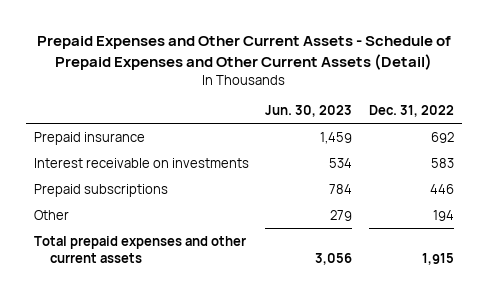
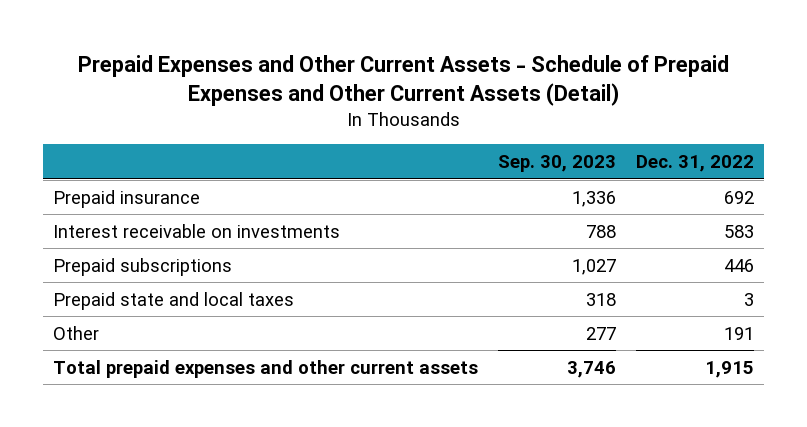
[265,105,353,118] Jun. 30, 2023 -> none
none -> [498,155,617,173] Sep. 30, 2023
none -> [53,291,295,310] Prepaid state and local taxes
[432,209,454,221] 194 -> [723,326,754,340] 191

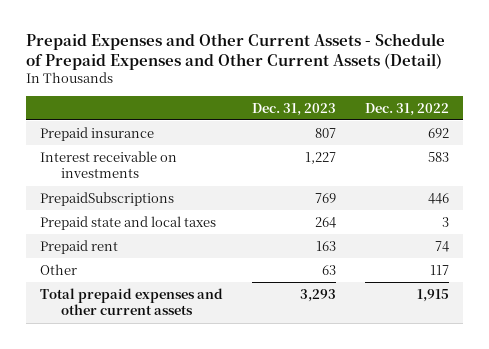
[498,155,617,173] Sep. 30, 2023 -> none
none -> [251,102,336,116] Dec. 31, 2023
[53,257,233,276] Prepaid subscriptions -> [39,191,174,206] PrepaidSubscriptions
none -> [39,239,118,254] Prepaid rent
[723,326,754,340] 191 -> [429,264,449,275] 117

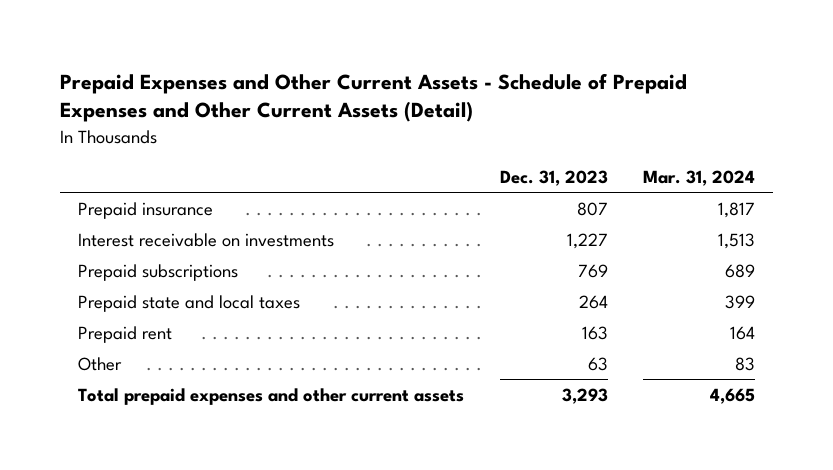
[364,102,449,116] Dec. 31, 2022 -> none
none -> [643,169,756,186] Mar. 31, 2024
[39,191,174,206] PrepaidSubscriptions -> [77,263,238,281] Prepaid subscriptions

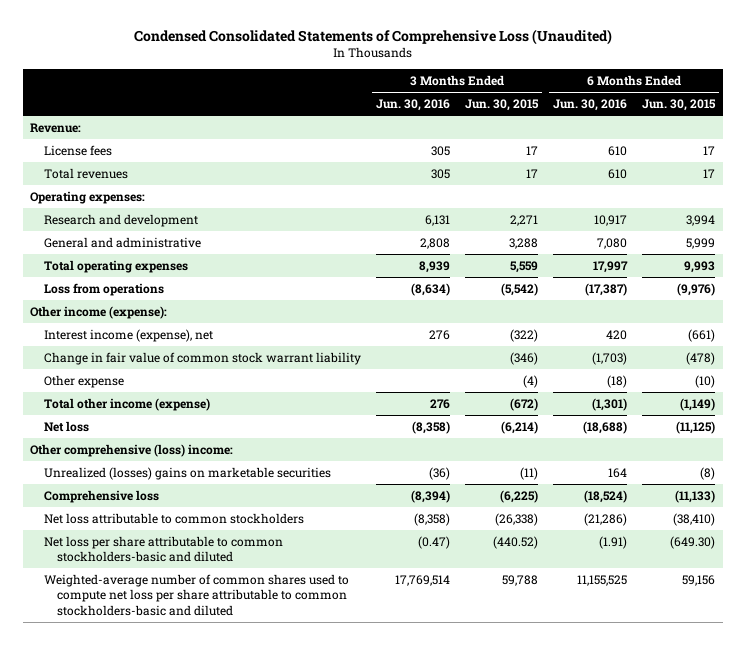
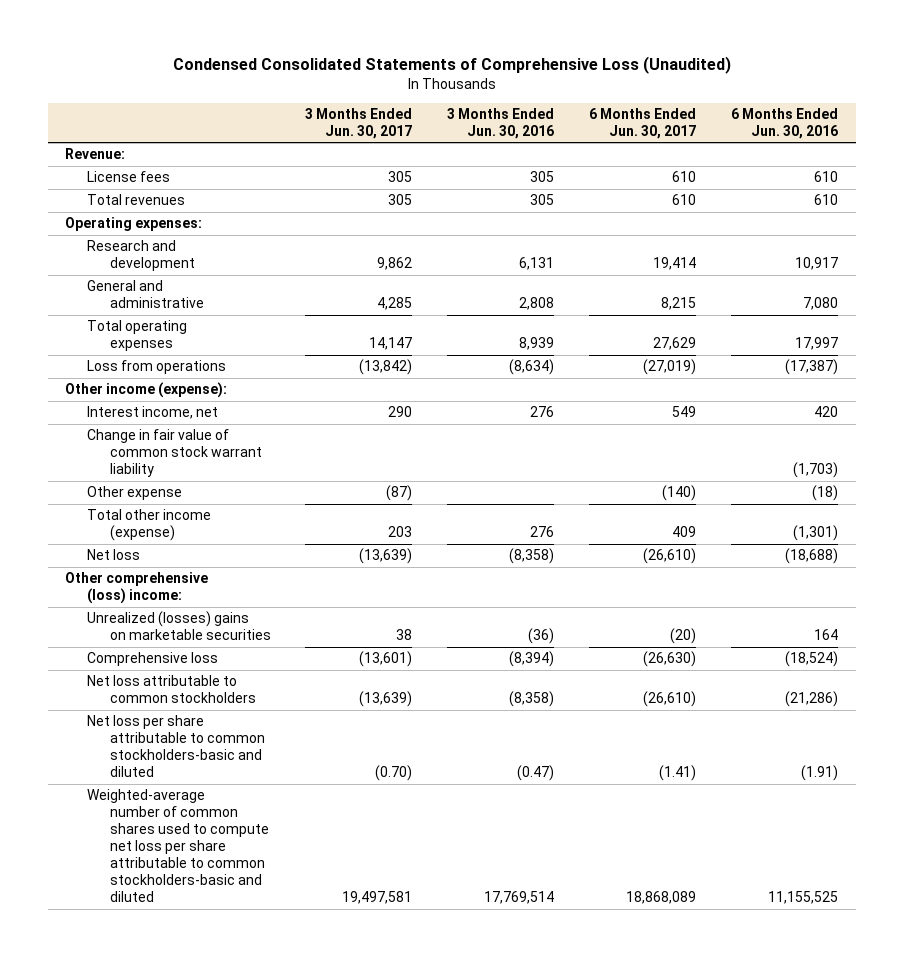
[464,99,539,112] Jun. 30, 2015 -> none
[642,99,717,112] Jun. 30, 2015 -> none
none -> [305,108,413,140] 3 Months Ended Jun. 30, 2017
none -> [589,108,697,140] 6 Months Ended Jun. 30, 2017
[43,328,213,342] Interest income (expense), net -> [87,406,219,420] Interest income, net

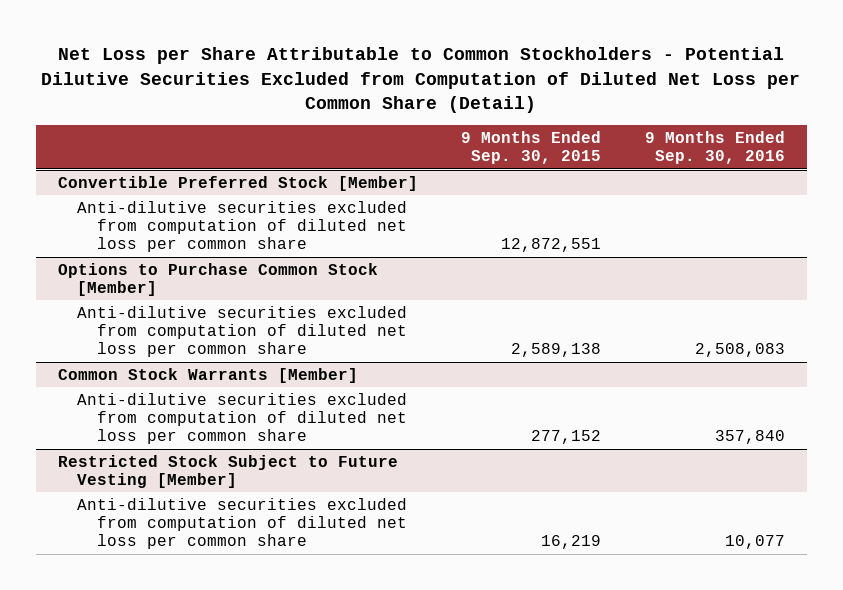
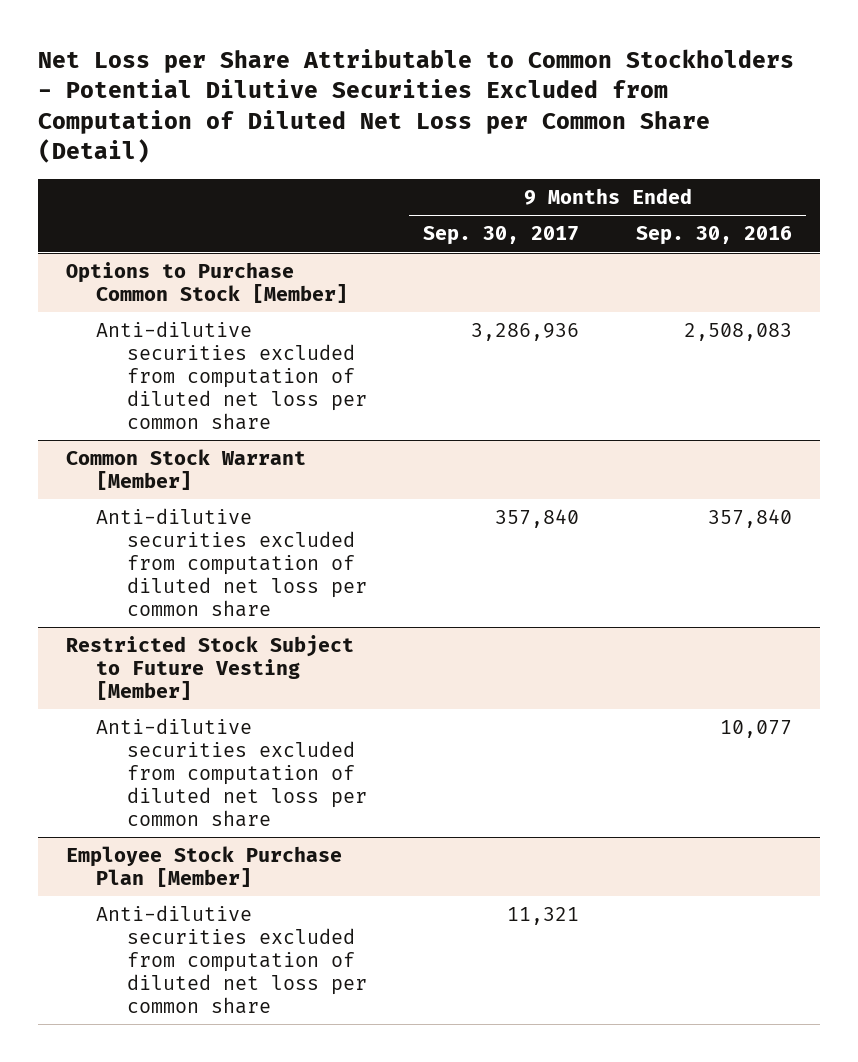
[461,131,602,165] 9 Months Ended Sep. 30, 2015 -> none
none -> [423,226,580,246] Sep. 30, 2017
[57,175,418,191] Convertible Preferred Stock [Member] -> none
[77,200,408,253] Anti-dilutive securities excluded from computation of diluted net loss per common share -> none
[57,367,358,383] Common Stock Warrants [Member] -> [65,449,306,490] Common Stock Warrant [Member]
none -> [65,846,342,887] Employee Stock Purchase Plan [Member]
none -> [96,905,367,1014] Anti-dilutive securities excluded from computation of diluted net loss per common share

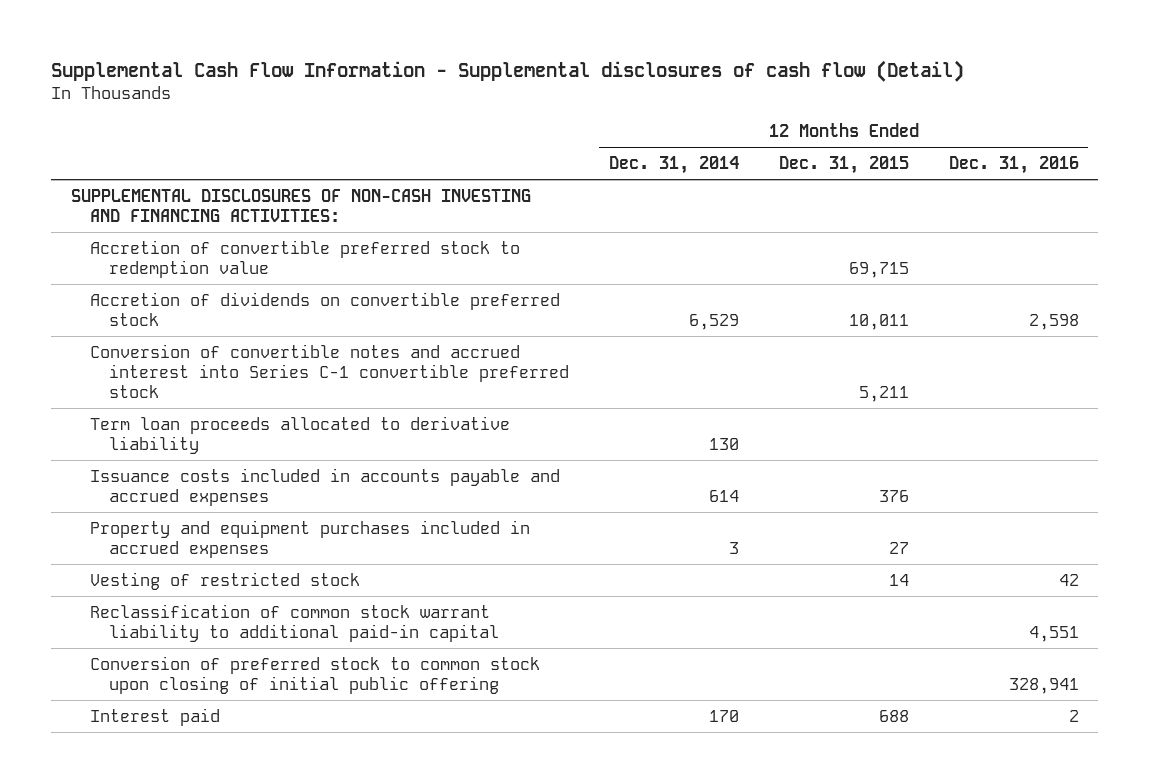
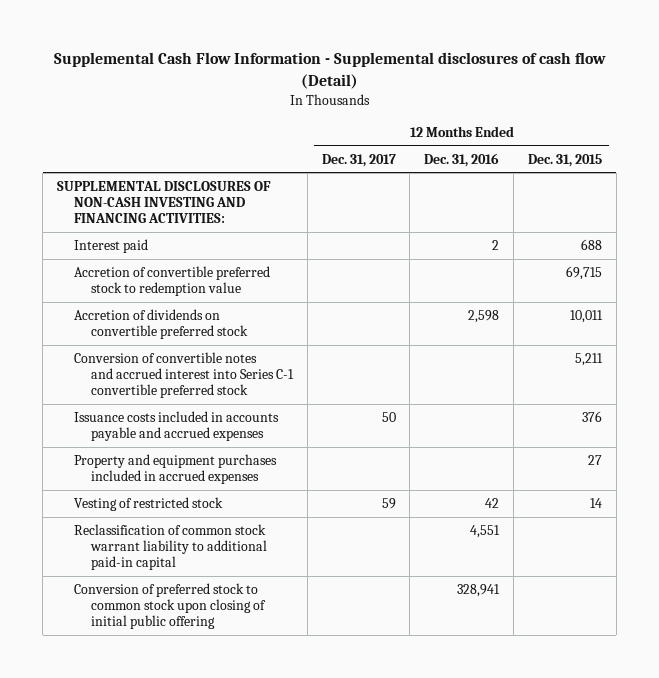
[608,155,739,174] Dec. 31, 2014 -> none
none -> [321,153,396,167] Dec. 31, 2017
[89,707,220,726] Interest paid -> [73,239,148,254] Interest paid
[89,415,510,454] Term loan proceeds allocated to derivative liability -> none

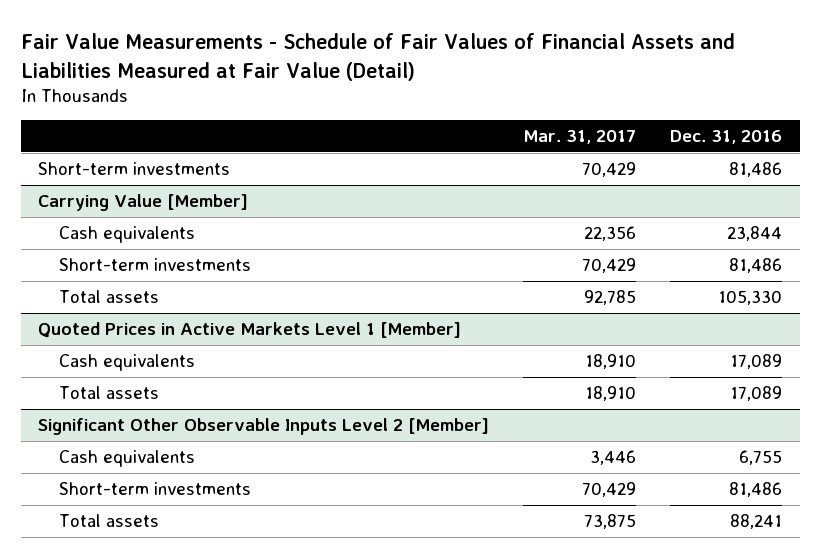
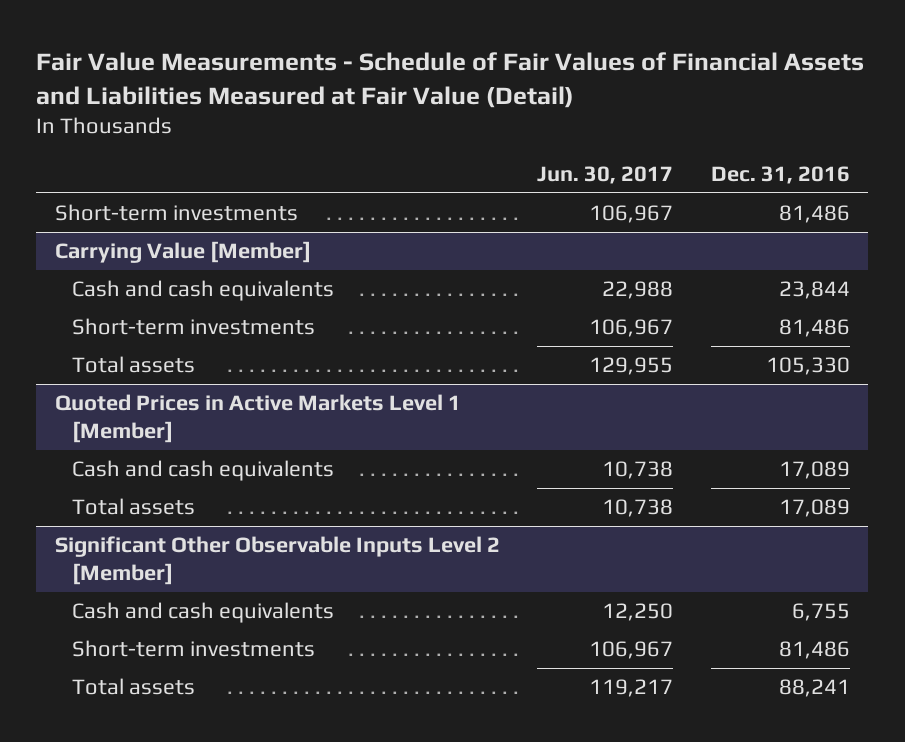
[523,130,637,145] Mar. 31, 2017 -> none
none -> [537,165,674,184] Jun. 30, 2017
[58,225,195,243] Cash equivalents -> [71,279,334,301] Cash and cash equivalents
[58,353,195,371] Cash equivalents -> [71,459,334,481] Cash and cash equivalents
[58,449,195,467] Cash equivalents -> [71,601,334,623] Cash and cash equivalents

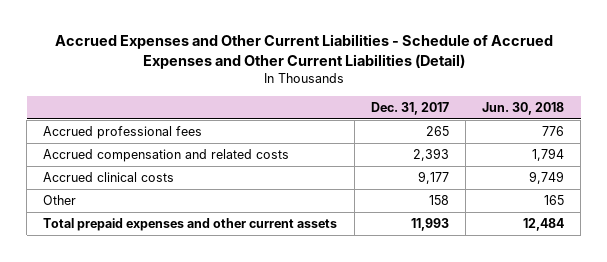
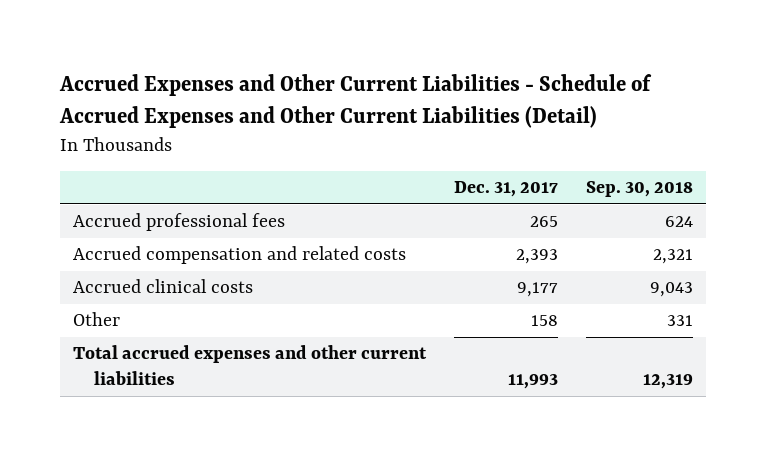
[482,102,565,116] Jun. 30, 2018 -> none
none -> [585,181,693,198] Sep. 30, 2018
[43,218,338,232] Total prepaid expenses and other current assets -> [73,345,428,386] Total accrued expenses and other current liabilities

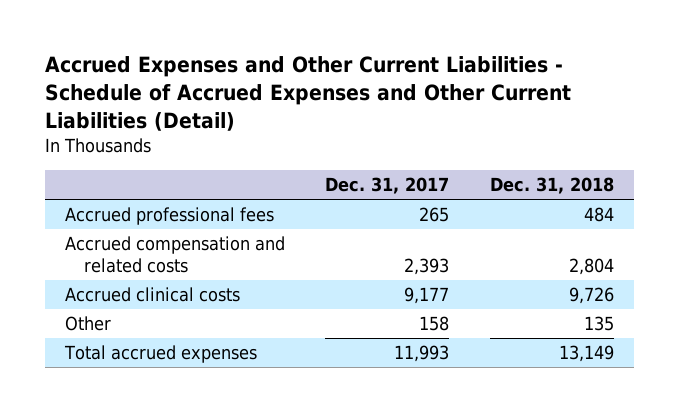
[585,181,693,198] Sep. 30, 2018 -> none
none -> [489,177,614,195] Dec. 31, 2018
[73,345,428,386] Total accrued expenses and other current liabilities -> [63,344,257,363] Total accrued expenses

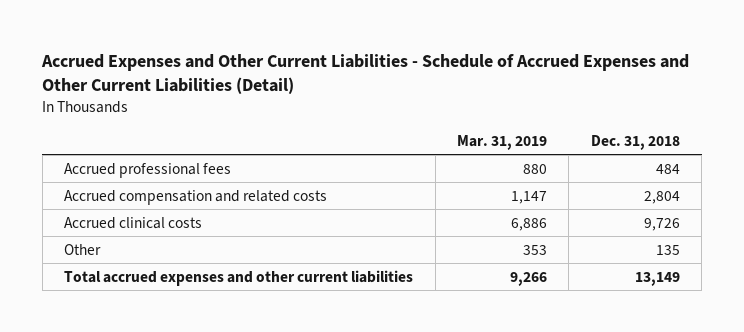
[325,177,450,195] Dec. 31, 2017 -> none
none -> [457,135,548,151] Mar. 31, 2019
[63,344,257,363] Total accrued expenses -> [64,269,414,286] Total accrued expenses and other current liabilities

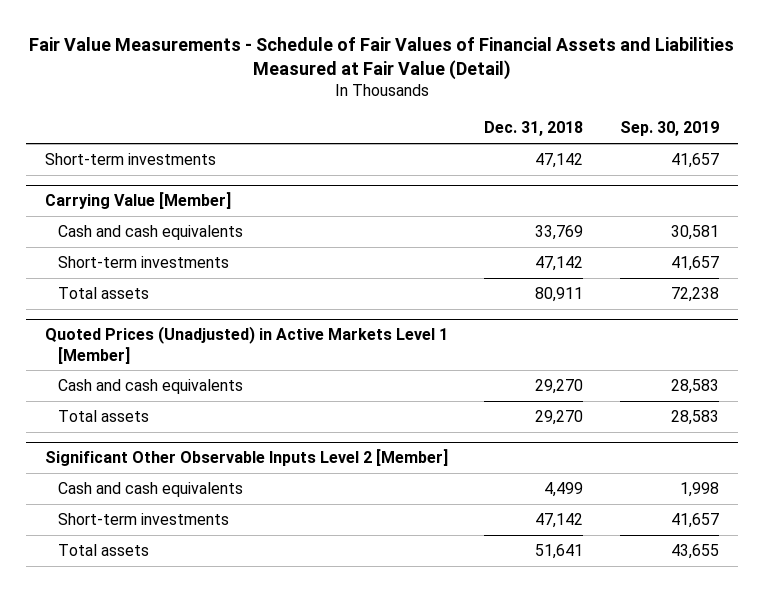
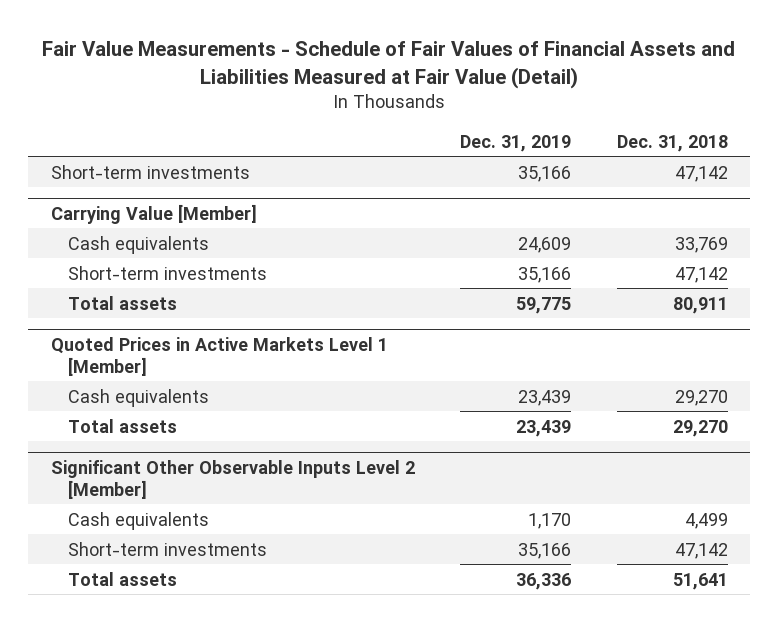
[620,121,720,137] Sep. 30, 2019 -> none
none -> [460,134,572,152] Dec. 31, 2019
[57,225,243,241] Cash and cash equivalents -> [67,235,209,254] Cash equivalents
[44,326,448,364] Quoted Prices (Unadjusted) in Active Markets Level 1 [Member] -> [50,336,388,376] Quoted Prices in Active Markets Level 1 [Member]
[57,379,243,395] Cash and cash equivalents -> [67,388,209,407] Cash equivalents
[57,482,243,498] Cash and cash equivalents -> [67,511,209,530] Cash equivalents

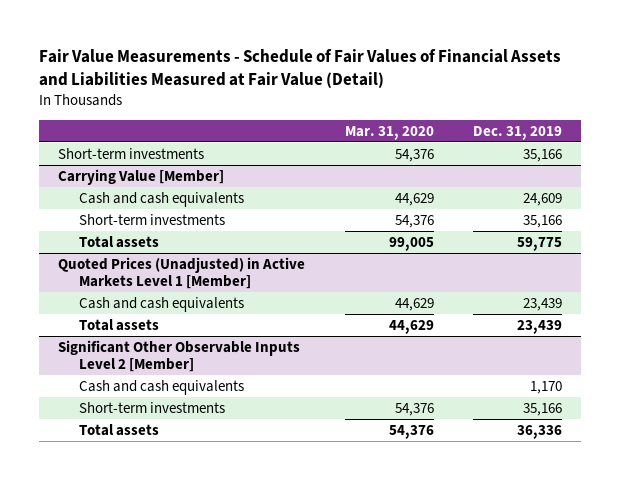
[616,134,728,152] Dec. 31, 2018 -> none
none -> [344,125,434,140] Mar. 31, 2020
[67,235,209,254] Cash equivalents -> [78,191,244,207] Cash and cash equivalents
[50,336,388,376] Quoted Prices in Active Markets Level 1 [Member] -> [58,256,306,290] Quoted Prices (Unadjusted) in Active Markets Level 1 [Member]
[67,388,209,407] Cash equivalents -> [78,296,244,312] Cash and cash equivalents
[67,511,209,530] Cash equivalents -> [78,379,244,395] Cash and cash equivalents

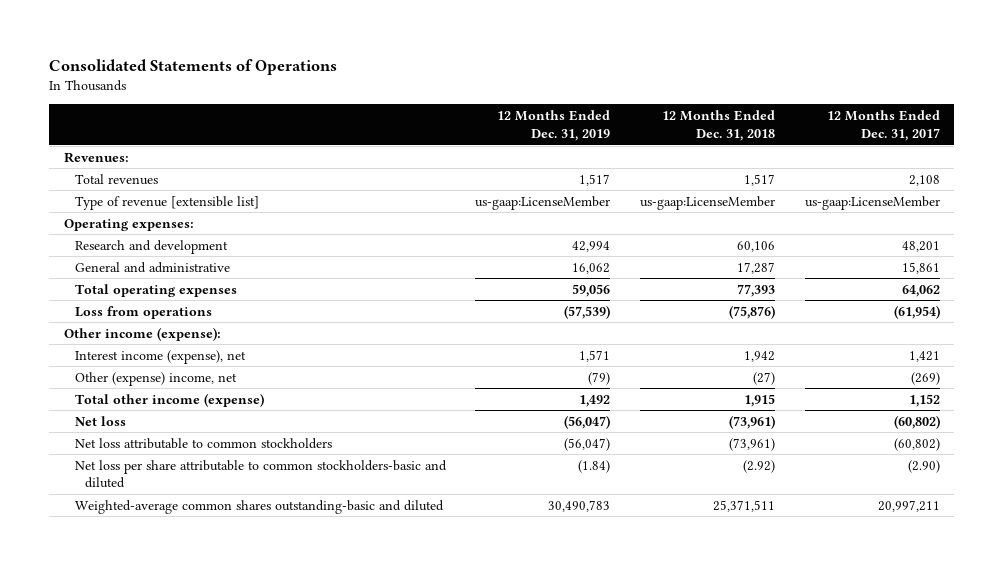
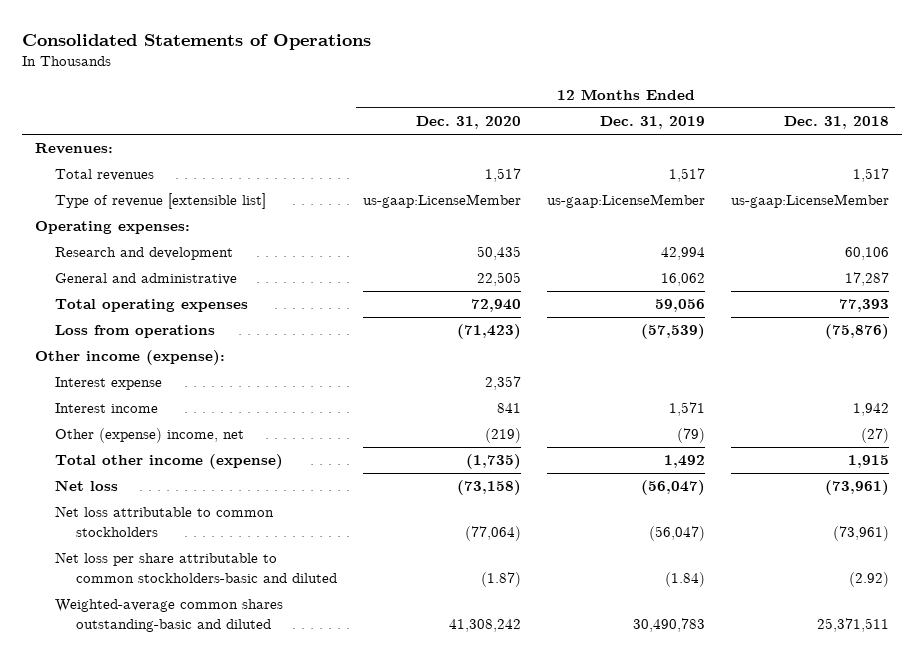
[826,110,940,141] 12 Months Ended Dec. 31, 2017 -> none
none -> [415,116,521,130] Dec. 31, 2020
none -> [55,377,163,391] Interest expense
[74,349,246,364] Interest income (expense), net -> [55,403,159,414] Interest income

